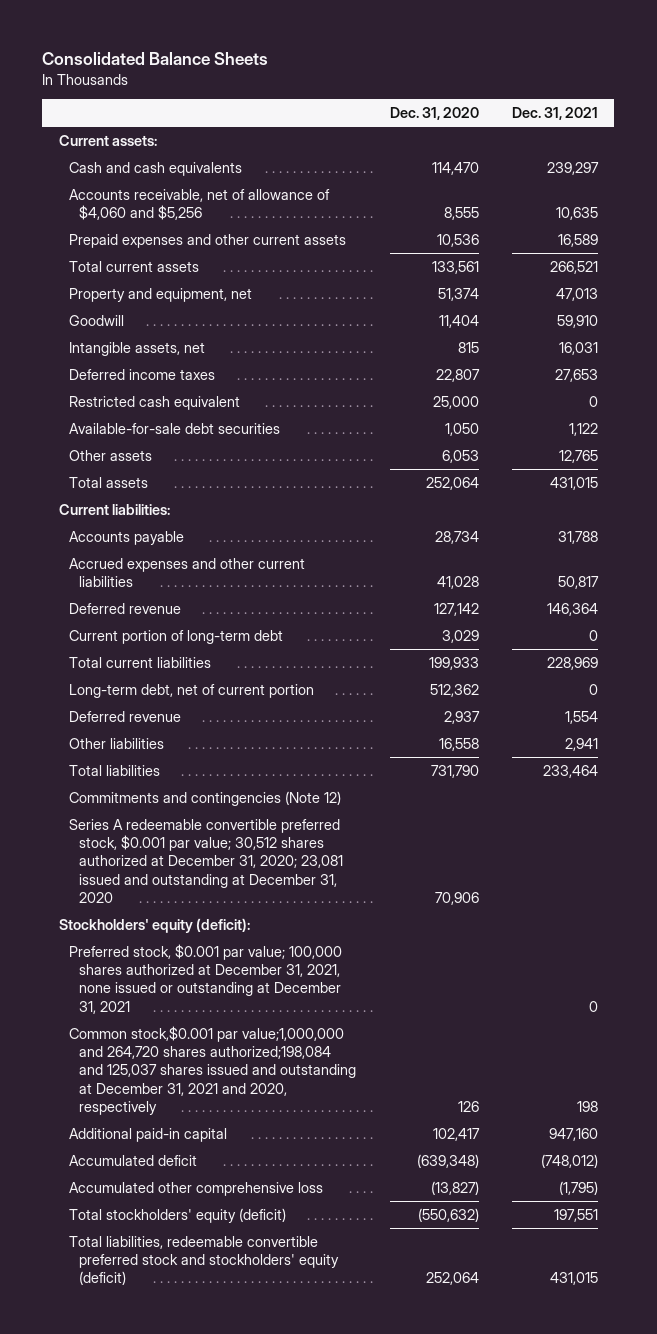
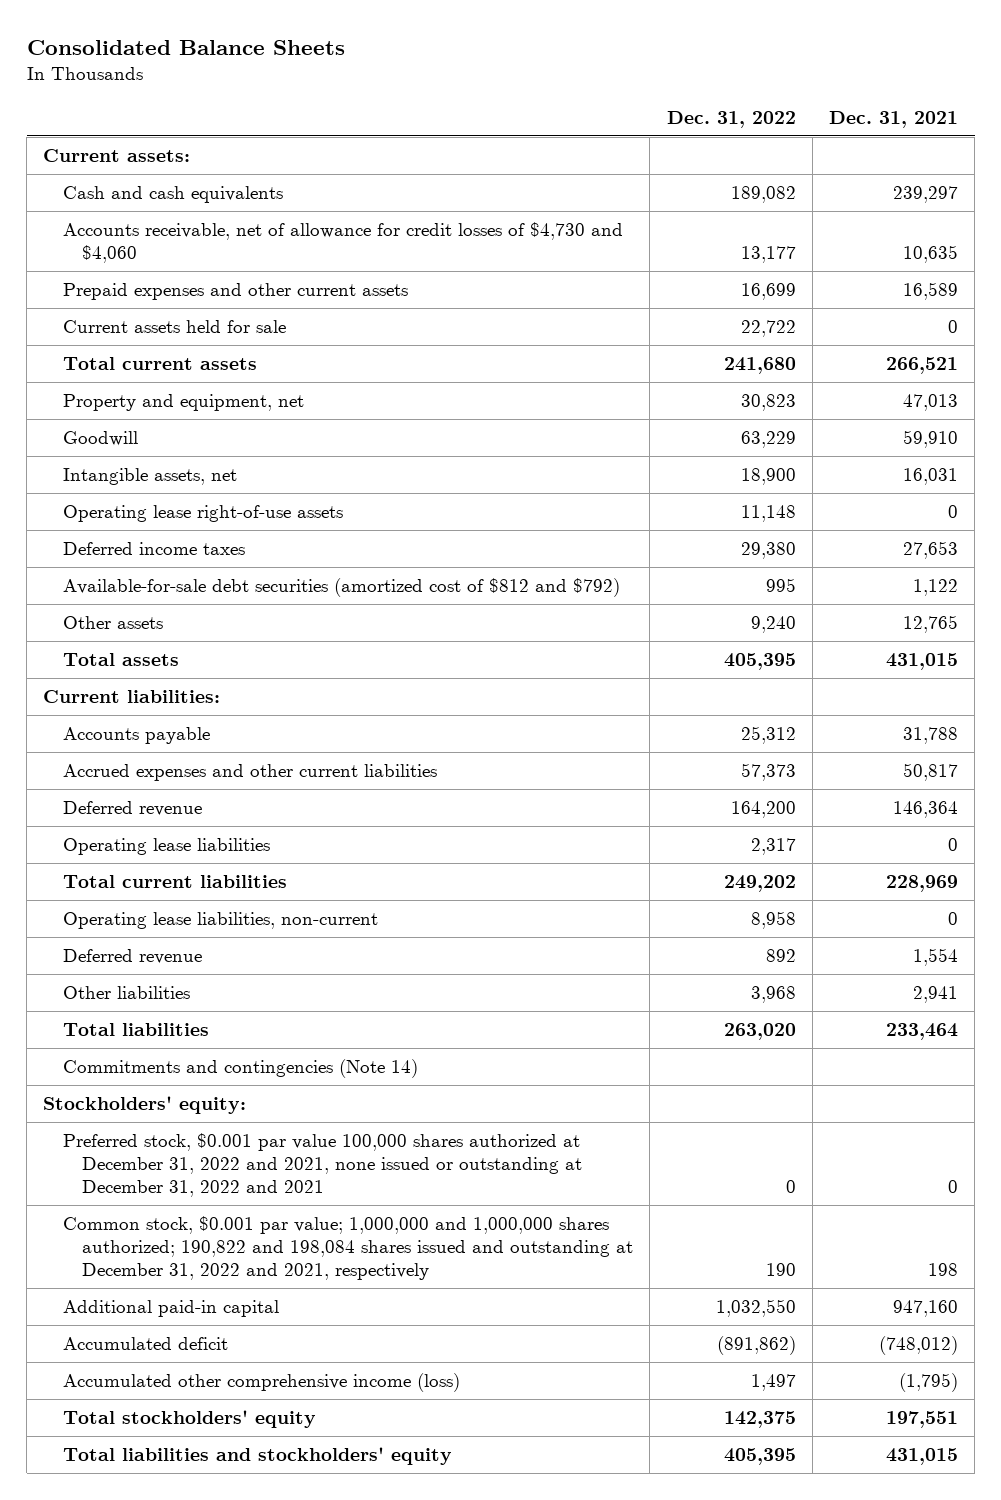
[389,107,479,121] Dec. 31, 2020 -> none
none -> [666,110,796,128] Dec. 31, 2022
[69,188,331,221] Accounts receivable, net of allowance of $4,060 and $5,256 -> [62,221,623,263] Accounts receivable, net of allowance for credit losses of $4,730 and $4,060
none -> [62,319,286,333] Current assets held for sale
none -> [62,504,343,522] Operating lease right-of-use assets
[69,395,241,410] Restricted cash equivalent -> none
[69,422,281,434] Available-for-sale debt securities -> [62,577,620,597] Available-for-sale debt securities (amortized cost of $812 and $792)
[69,629,284,644] Current portion of long-term debt -> none
none -> [62,837,270,855] Operating lease liabilities
[69,683,315,698] Long-term debt, net of current portion -> none
none -> [62,911,378,929] Operating lease liabilities, non-current
[69,818,344,903] Series A redeemable convertible preferred stock, $0.001 par value; 30,512 shares authorized at December 31, 2020; 23,081 issued and outstanding at December 31, 2020 -> none
[69,790,342,806] Commitments and contingencies (Note 12) -> [62,1058,418,1078] Commitments and contingencies (Note 14)
[58,917,250,933] Stockholders' equity (deficit): -> [43,1095,247,1114] Stockholders' equity:
[69,943,343,1014] Preferred stock, $0.001 par value; 100,000 shares authorized at December 31, 2021, none issued or outstanding at December 31, 2021 -> [62,1132,583,1197] Preferred stock, $0.001 par value 100,000 shares authorized at December 31, 2022 and 2021, none issued or outstanding at December 31, 2022 and 2021
[69,1025,357,1115] Common stock,$0.001 par value;1,000,000 and 264,720 shares authorized;198,084 and 125,037 shares issued and outstanding at December 31, 2021 and 2020, respectively -> [62,1215,634,1280] Common stock, $0.001 par value; 1,000,000 and 1,000,000 shares authorized; 190,822 and 198,084 shares issued and outstanding at December 31, 2022 and 2021, respectively
[69,1181,324,1196] Accumulated other comprehensive loss -> [62,1372,460,1392] Accumulated other comprehensive income (loss)
[69,1207,287,1223] Total stockholders' equity (deficit) -> [62,1409,316,1428] Total stockholders' equity
[69,1235,340,1286] Total liabilities, redeemable convertible preferred stock and stockholders' equity (deficit) -> [62,1446,452,1465] Total liabilities and stockholders' equity

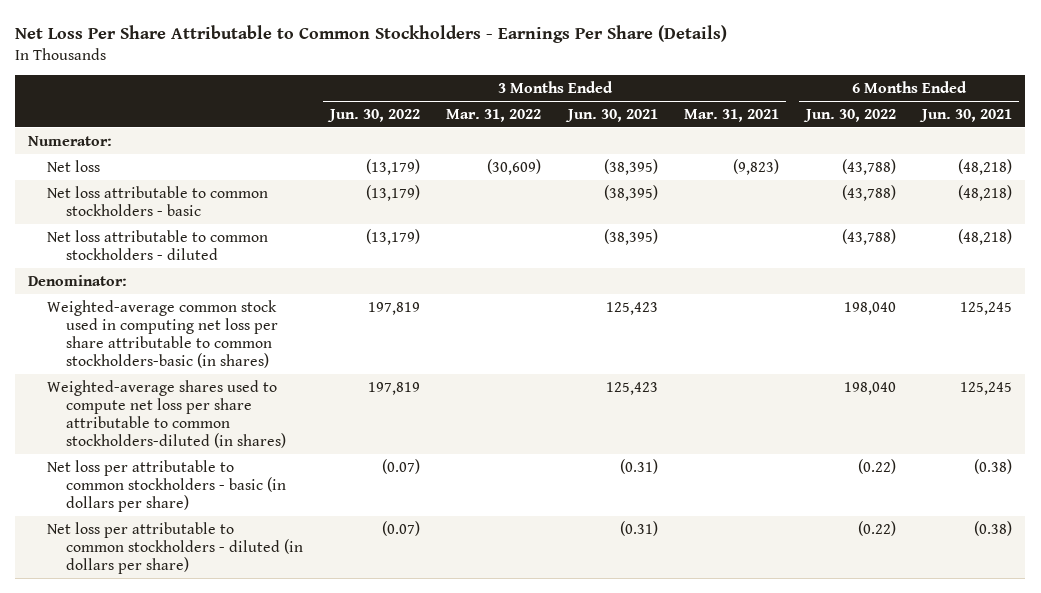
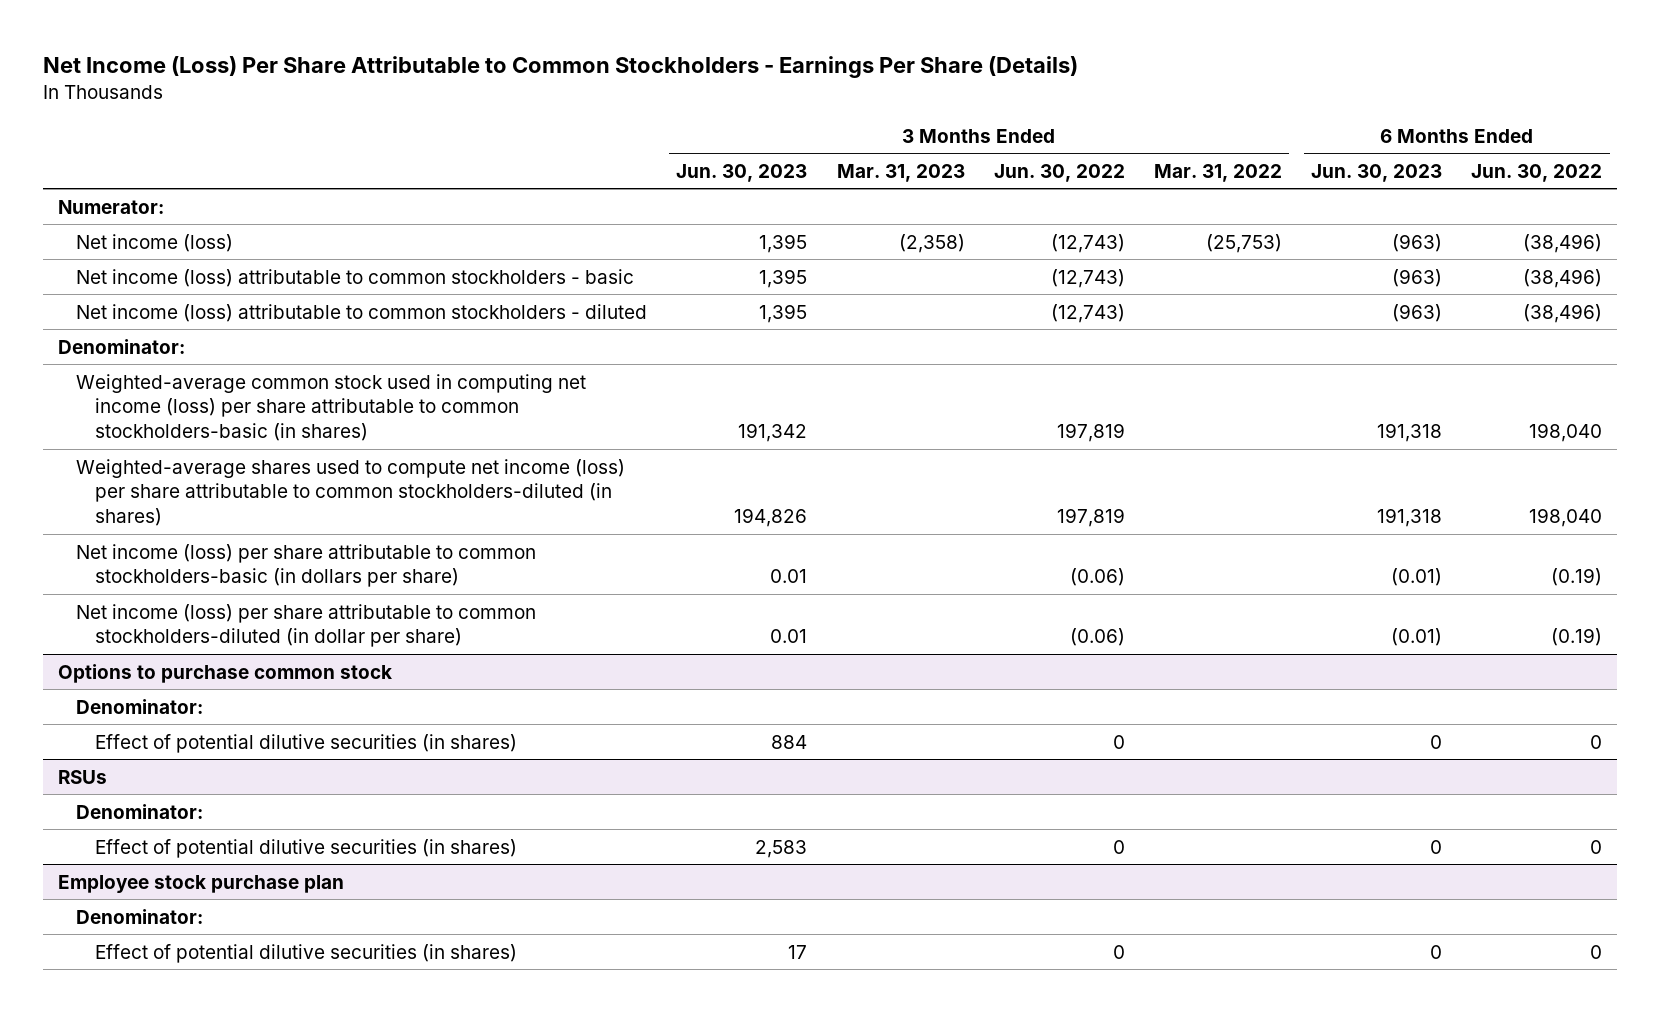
[15,25,728,44] Net Loss Per Share Attributable to Common Stockholders - Earnings Per Share (Details) -> [43,56,1079,79] Net Income (Loss) Per Share Attributable to Common Stockholders - Earnings Per Share (Details)
[564,108,658,122] Jun. 30, 2021 -> none
[684,108,780,122] Mar. 31, 2021 -> none
[919,108,1013,122] Jun. 30, 2021 -> none
none -> [676,163,808,182] Jun. 30, 2023
none -> [836,163,965,182] Mar. 31, 2023
none -> [1311,163,1443,182] Jun. 30, 2023
[47,159,101,172] Net loss -> [76,233,234,252] Net income (loss)
[365,158,420,175] (13,179) -> [1050,233,1125,253] (12,743)
[487,158,542,175] (30,609) -> [1206,233,1283,253] (25,753)
[841,158,896,175] (43,788) -> [1523,233,1603,253] (38,496)
[47,185,269,216] Net loss attributable to common stockholders - basic -> [76,268,635,287] Net income (loss) attributable to common stockholders - basic
[365,184,420,201] (13,179) -> [1050,268,1125,288] (12,743)
[841,184,896,201] (43,788) -> [1523,268,1603,288] (38,496)
[47,229,269,260] Net loss attributable to common stockholders - diluted -> [76,303,648,322] Net income (loss) attributable to common stockholders - diluted
[365,228,420,245] (13,179) -> [1050,303,1125,323] (12,743)
[841,228,896,245] (43,788) -> [1523,303,1603,323] (38,496)
[47,299,279,368] Weighted-average common stock used in computing net loss per share attributable to common stockholders-basic (in shares) -> [76,373,587,442] Weighted-average common stock used in computing net income (loss) per share attributable to common stockholders-basic (in shares)
[47,379,287,448] Weighted-average shares used to compute net loss per share attributable to common stockholders-diluted (in shares) -> [76,458,626,527] Weighted-average shares used to compute net income (loss) per share attributable to common stockholders-diluted (in shares)
[47,459,287,512] Net loss per attributable to common stockholders - basic (in dollars per share) -> [76,543,537,588] Net income (loss) per share attributable to common stockholders-basic (in dollars per share)
[381,458,420,474] (0.07) -> [1069,568,1125,587] (0.06)
[857,458,896,474] (0.22) -> [1551,568,1603,587] (0.19)
[47,521,304,574] Net loss per attributable to common stockholders - diluted (in dollars per share) -> [76,603,537,648] Net income (loss) per share attributable to common stockholders-diluted (in dollar per share)
[381,520,420,536] (0.07) -> [1069,628,1125,647] (0.06)
[857,520,896,536] (0.22) -> [1551,628,1603,647] (0.19)
none -> [57,663,392,683] Options to purchase common stock
none -> [76,698,204,714] Denominator:
none -> [94,733,517,753] Effect of potential dilutive securities (in shares)
none -> [57,769,107,784] RSUs
none -> [76,803,204,819] Denominator:
none -> [94,838,517,858] Effect of potential dilutive securities (in shares)
none -> [57,874,344,893] Employee stock purchase plan
none -> [76,908,204,924] Denominator:
none -> [94,943,517,963] Effect of potential dilutive securities (in shares)

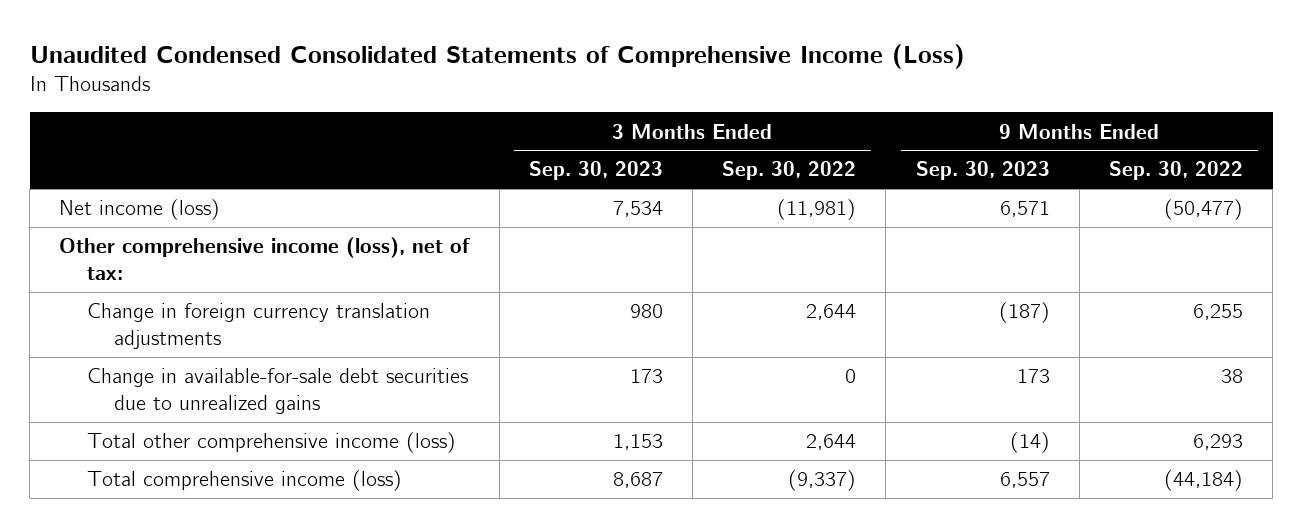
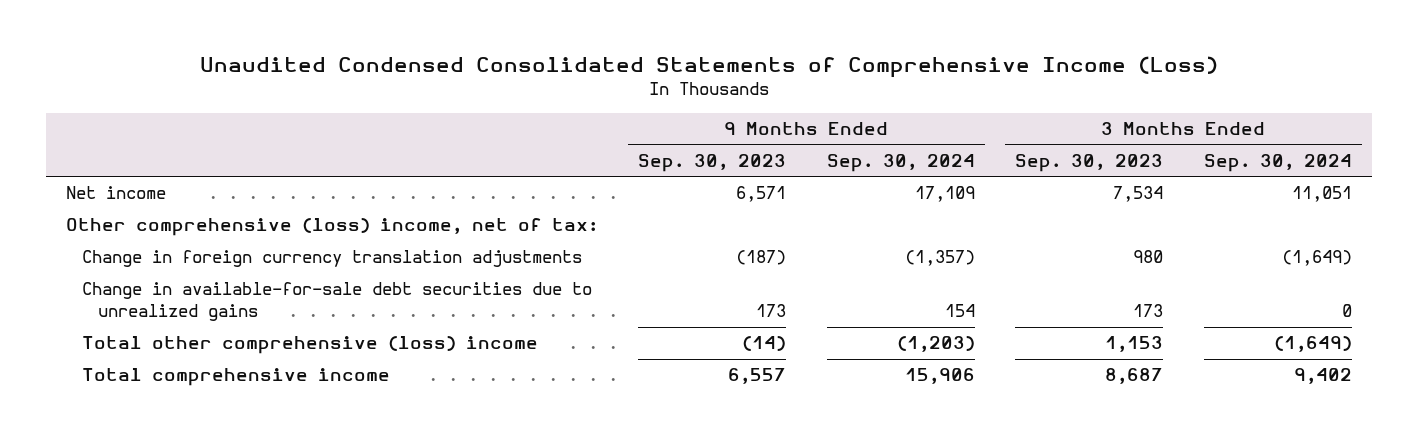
[722,161,857,181] Sep. 30, 2022 -> none
[1108,161,1243,181] Sep. 30, 2022 -> none
none -> [826,153,975,172] Sep. 30, 2024
none -> [1203,153,1352,172] Sep. 30, 2024
[59,199,221,221] Net income (loss) -> [65,186,166,200] Net income
[59,237,471,281] Other comprehensive income (loss), net of tax: -> [65,218,598,237] Other comprehensive (loss) income, net of tax:
[86,432,456,454] Total other comprehensive income (loss) -> [81,336,538,355] Total other comprehensive (loss) income
[86,470,402,492] Total comprehensive income (loss) -> [81,368,390,387] Total comprehensive income

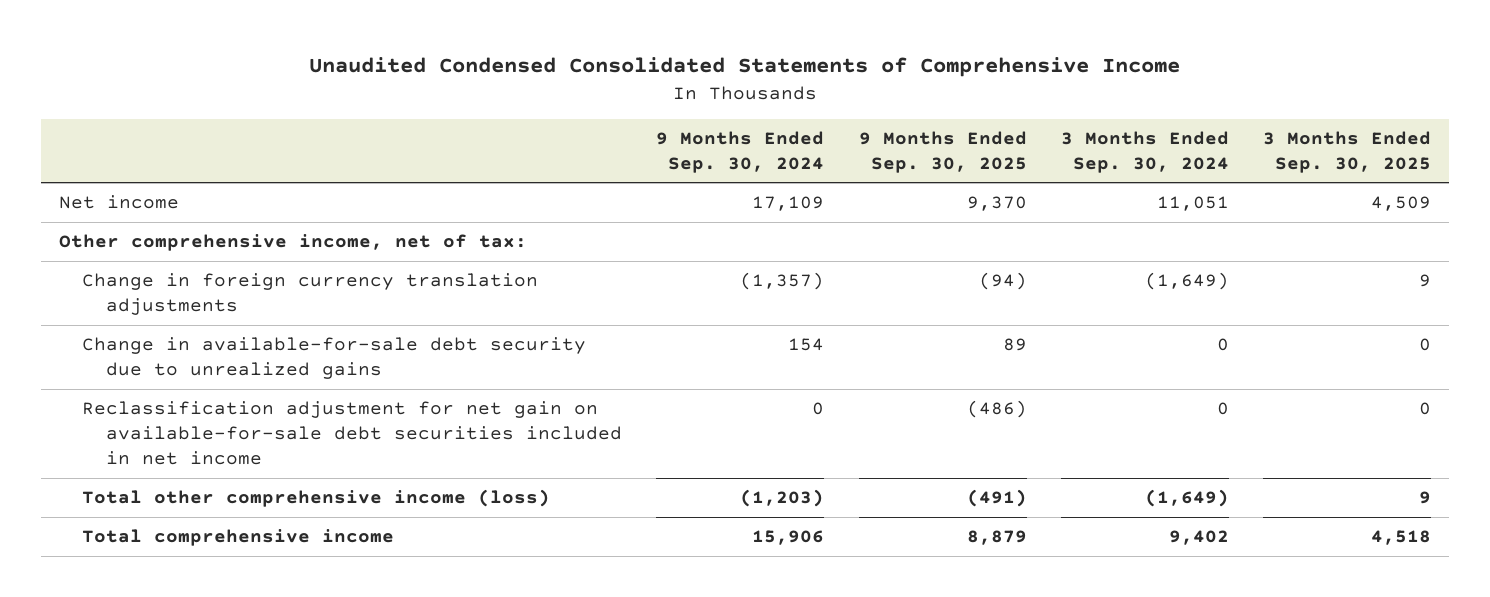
[199,56,1218,79] Unaudited Condensed Consolidated Statements of Comprehensive Income (Loss) -> [309,57,1181,78] Unaudited Condensed Consolidated Statements of Comprehensive Income
[638,153,787,172] Sep. 30, 2023 -> none
[1015,153,1164,172] Sep. 30, 2023 -> none
none -> [858,130,1027,173] 9 Months Ended Sep. 30, 2025
none -> [1263,130,1432,173] 3 Months Ended Sep. 30, 2025
[65,218,598,237] Other comprehensive (loss) income, net of tax: -> [58,234,527,252] Other comprehensive income, net of tax:
[81,282,592,322] Change in available-for-sale debt securities due to unrealized gains -> [82,337,587,380] Change in available-for-sale debt security due to unrealized gains
none -> [82,401,622,466] Reclassification adjustment for net gain on available-for-sale debt securities included in net income
[81,336,538,355] Total other comprehensive (loss) income -> [82,489,551,508] Total other comprehensive income (loss)

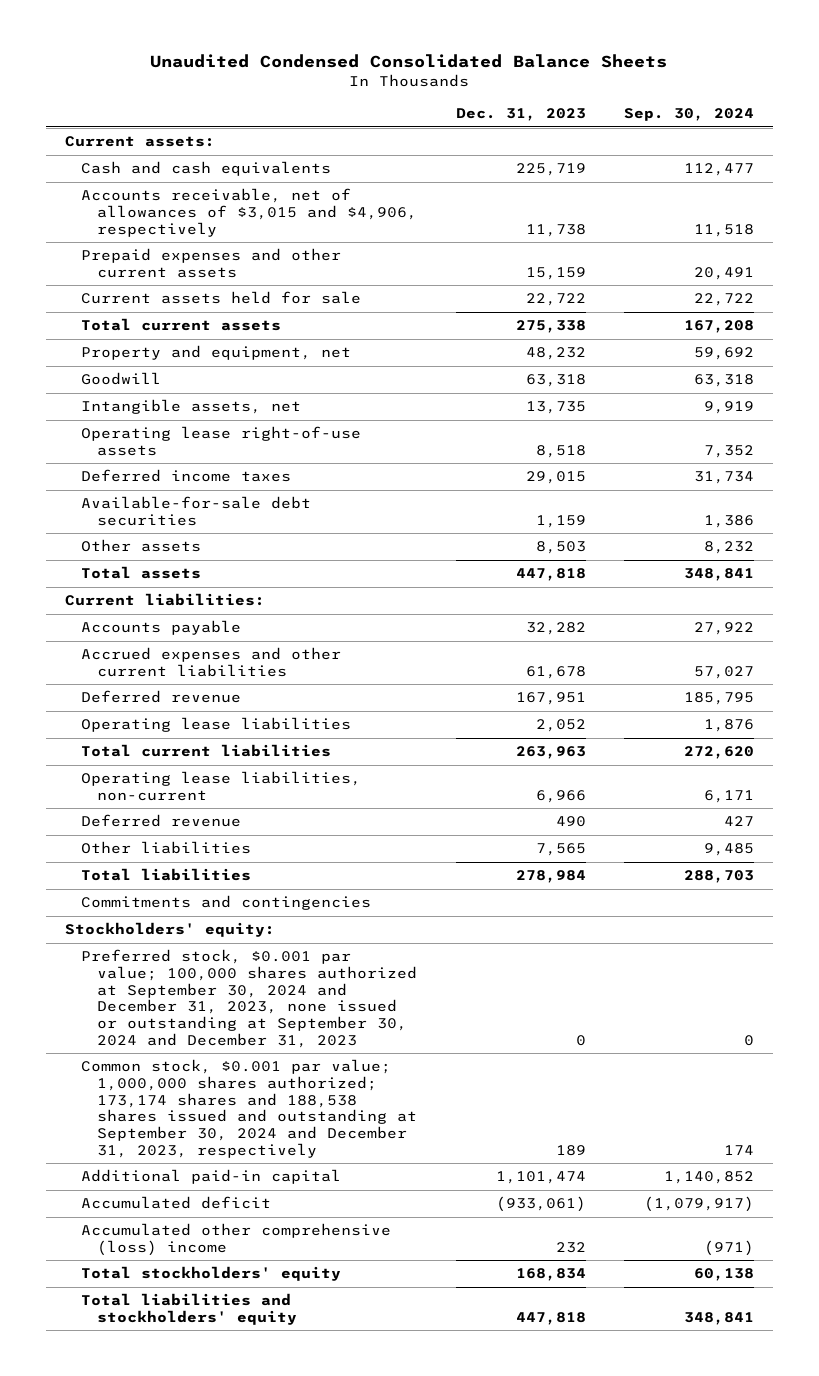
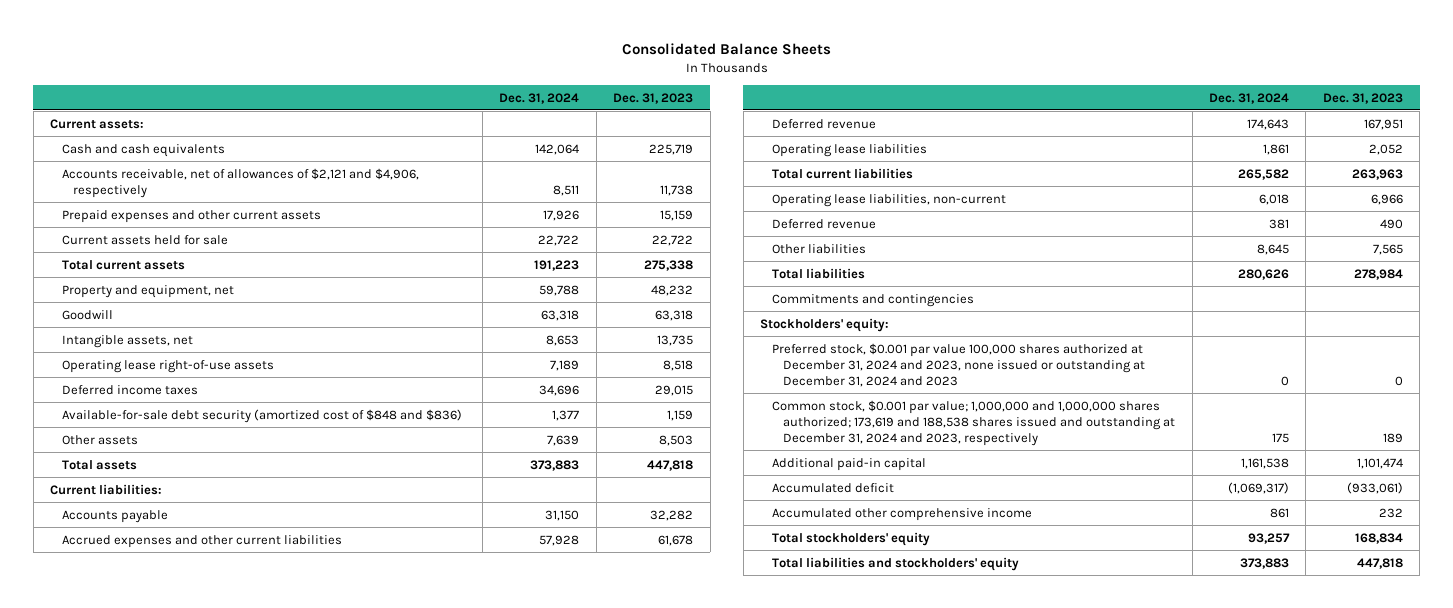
[150,54,668,69] Unaudited Condensed Consolidated Balance Sheets -> [621,42,831,55] Consolidated Balance Sheets
[623,108,754,122] Sep. 30, 2024 -> none
none -> [499,92,580,104] Dec. 31, 2024
[81,188,418,237] Accounts receivable, net of allowances of $3,015 and $4,906, respectively -> [61,167,419,198] Accounts receivable, net of allowances of $2,121 and $4,906, respectively
[81,496,312,526] Available-for-sale debt securities -> [61,408,462,423] Available-for-sale debt security (amortized cost of $848 and $836)
[81,949,418,1048] Preferred stock, $0.001 par value; 100,000 shares authorized at September 30, 2024 and December 31, 2023, none issued or outstanding at September 30, 2024 and December 31, 2023 -> [771,342,1146,387] Preferred stock, $0.001 par value 100,000 shares authorized at December 31, 2024 and 2023, none issued or outstanding at December 31, 2024 and 2023
[81,1059,418,1158] Common stock, $0.001 par value; 1,000,000 shares authorized; 173,174 shares and 188,538 shares issued and outstanding at September 30, 2024 and December 31, 2023, respectively -> [771,399,1176,446] Common stock, $0.001 par value; 1,000,000 and 1,000,000 shares authorized; 173,619 and 188,538 shares issued and outstanding at December 31, 2024 and 2023, respectively
[81,1223,392,1256] Accumulated other comprehensive (loss) income -> [771,507,1032,521] Accumulated other comprehensive income

